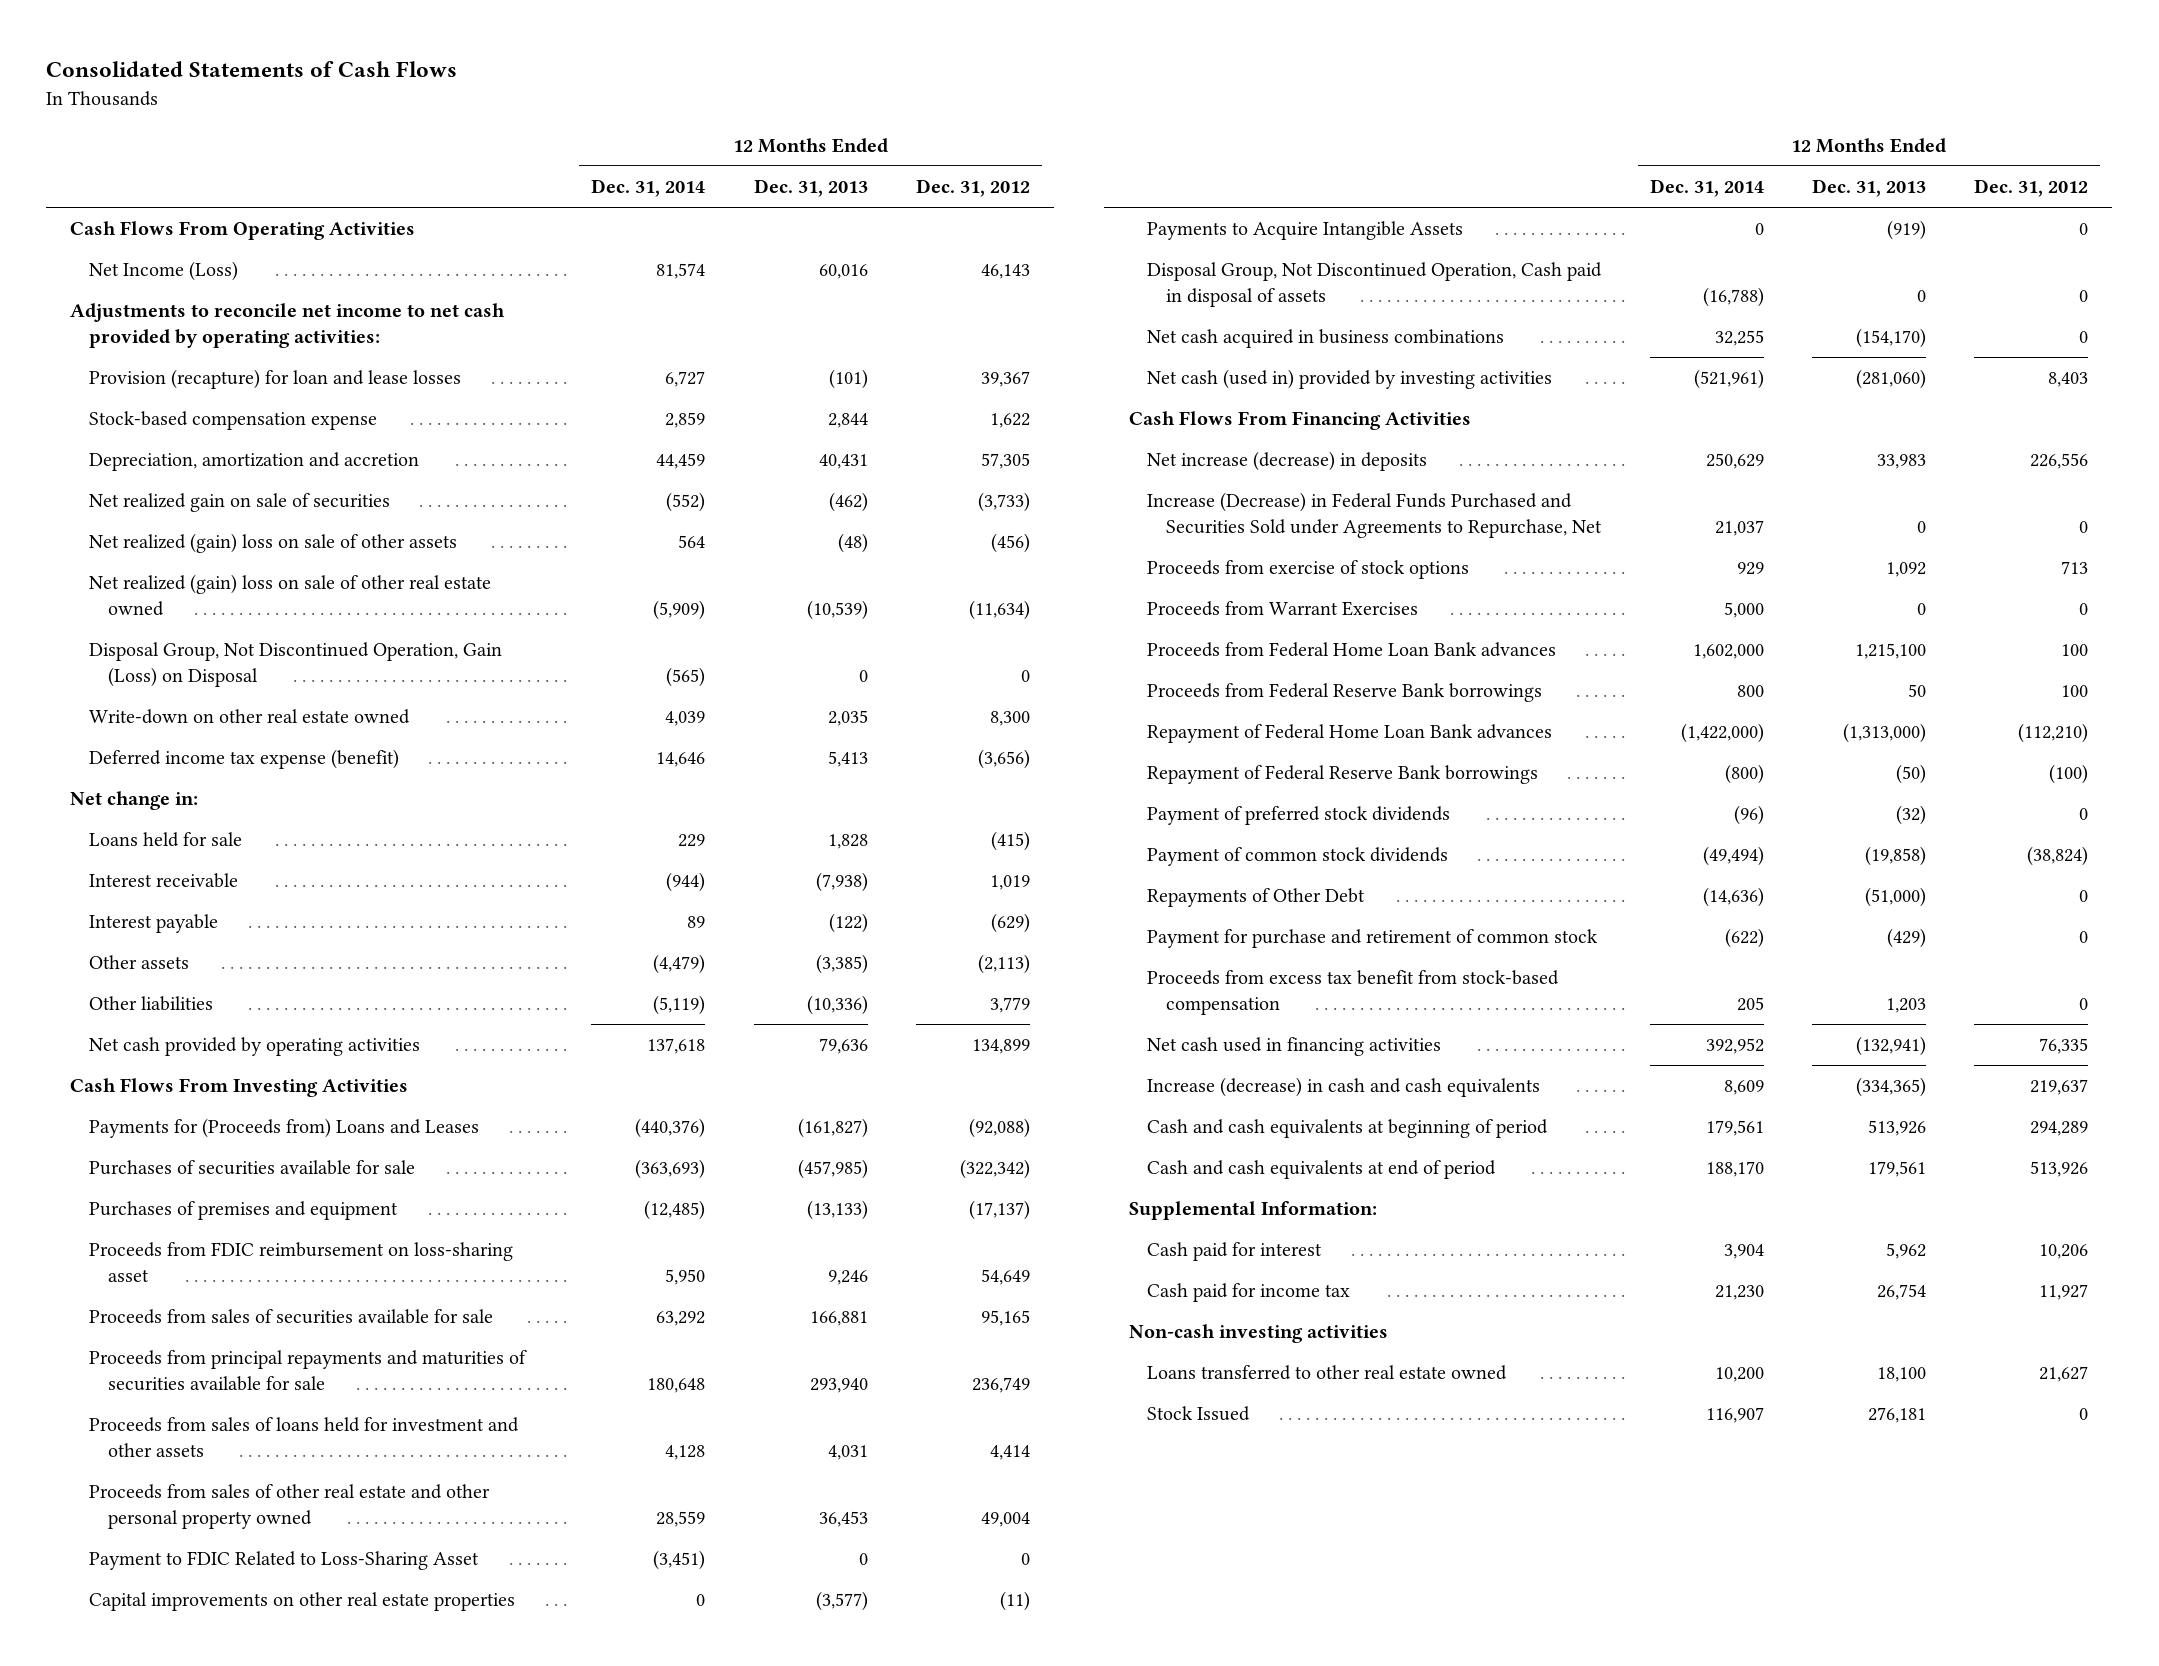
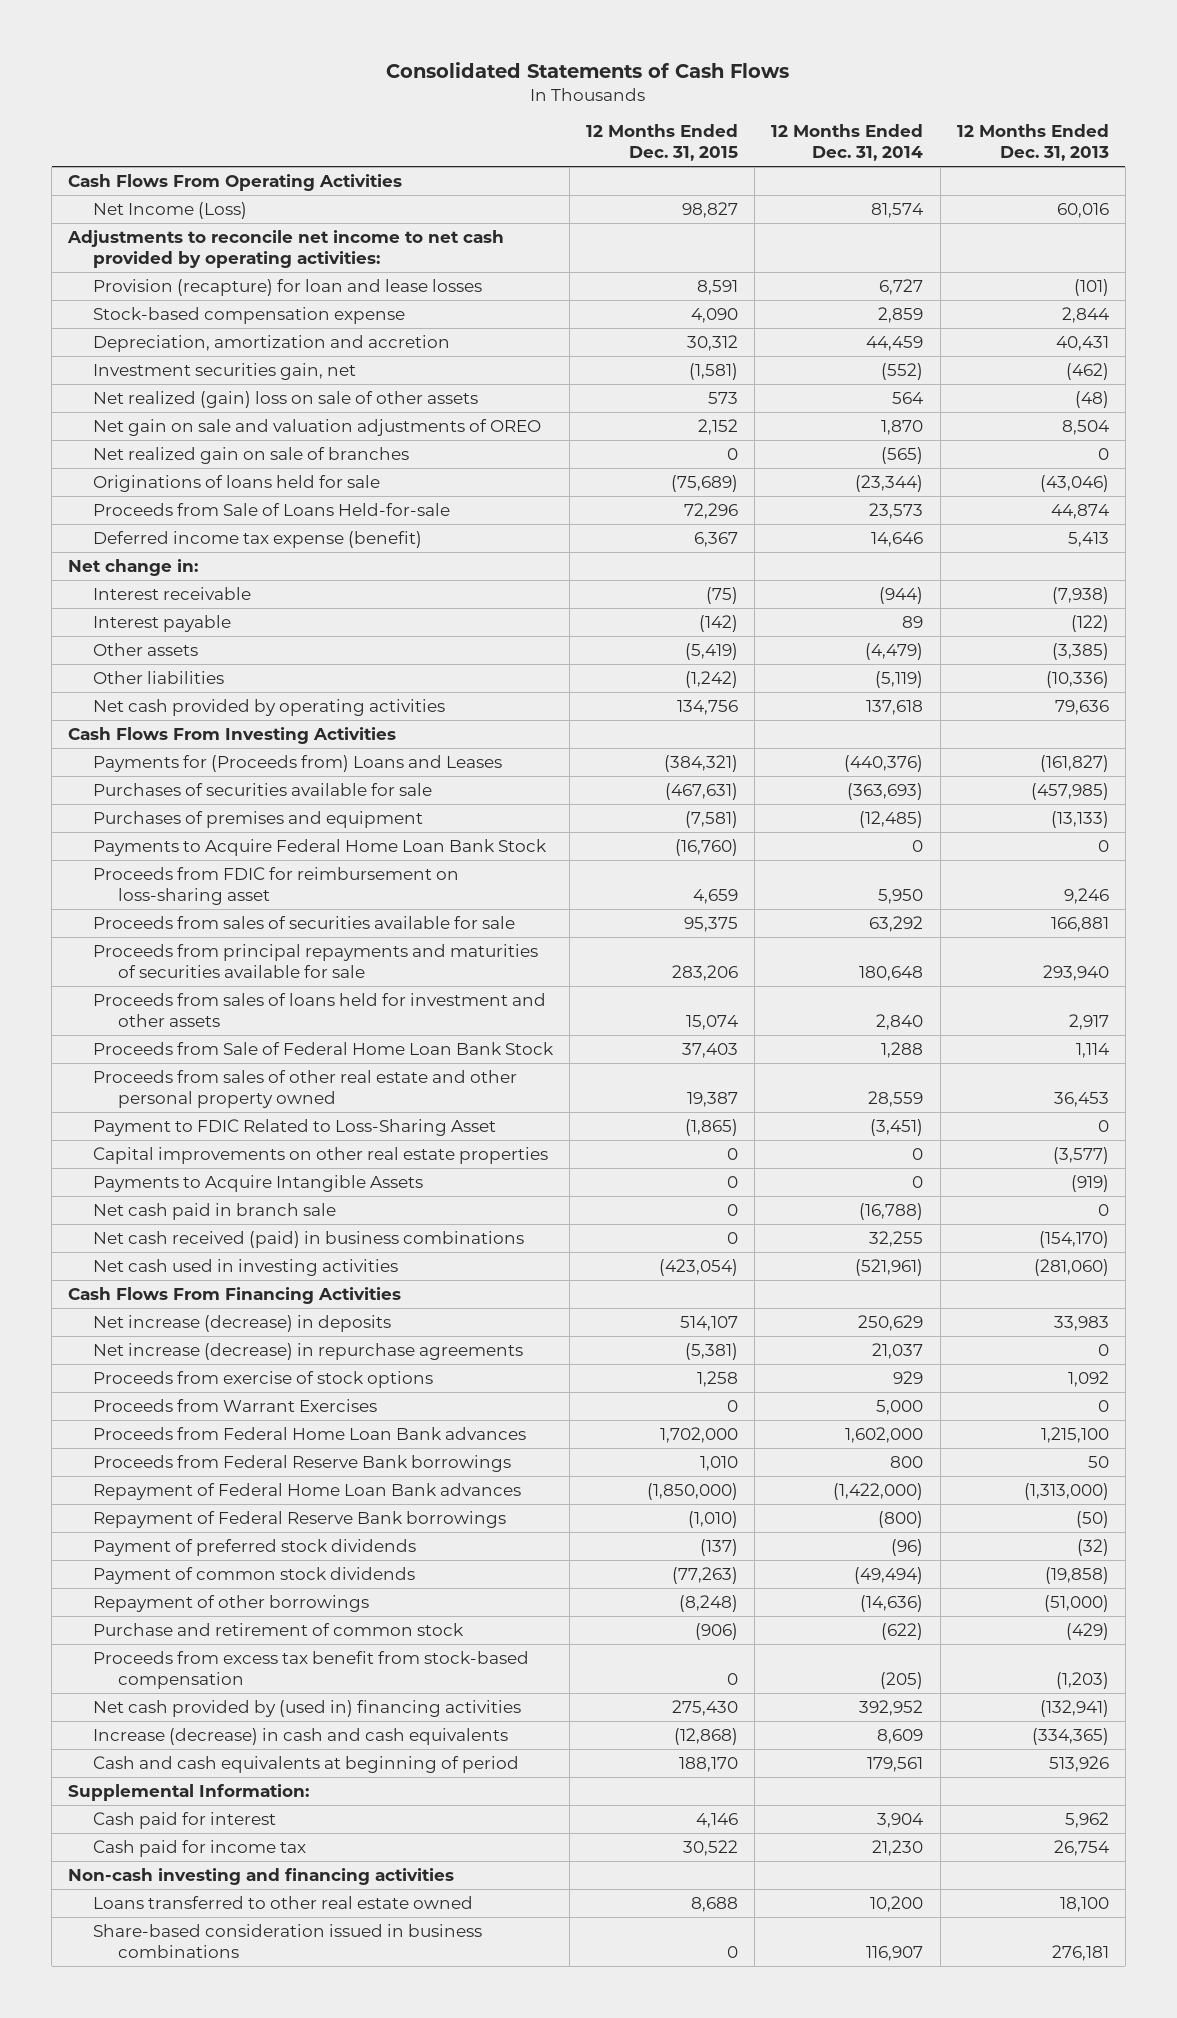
[915,178,1030,197] Dec. 31, 2012 -> none
none -> [586,124,739,162] 12 Months Ended Dec. 31, 2015
[88,493,390,513] Net realized gain on sale of securities -> [93,362,357,380] Investment securities gain, net
[88,574,491,616] Net realized (gain) loss on sale of other real estate owned -> none
[88,709,410,725] Write-down on other real estate owned -> none
none -> [93,418,542,436] Net gain on sale and valuation adjustments of OREO
[88,642,502,687] Disposal Group, Not Discontinued Operation, Gain (Loss) on Disposal -> [93,446,410,464] Net realized gain on sale of branches
none -> [93,474,381,492] Originations of loans held for sale
none -> [93,502,451,516] Proceeds from Sale of Loans Held-for-sale
[88,832,242,848] Loans held for sale -> none
none -> [93,838,548,856] Payments to Acquire Federal Home Loan Bank Stock
[88,1242,513,1282] Proceeds from FDIC reimbursement on loss-sharing asset -> [93,866,460,905] Proceeds from FDIC for reimbursement on loss-sharing asset
[665,1444,706,1460] 4,128 -> [876,1013,924,1030] 2,840
[827,1444,868,1460] 4,031 -> [1068,1013,1109,1030] 2,917
none -> [93,1041,555,1055] Proceeds from Sale of Federal Home Loan Bank Stock
[1147,262,1603,307] Disposal Group, Not Discontinued Operation, Cash paid in disposal of assets -> [93,1202,337,1220] Net cash paid in branch sale
[1147,329,1505,349] Net cash acquired in business combinations -> [93,1230,525,1248] Net cash received (paid) in business combinations
[1147,369,1553,390] Net cash (used in) provided by investing activities -> [93,1258,399,1276] Net cash used in investing activities
[1147,492,1602,538] Increase (Decrease) in Federal Funds Purchased and Securities Sold under Agreements to Repurchase, Net -> [93,1342,524,1360] Net increase (decrease) in repurchase agreements
[1147,888,1366,908] Repayments of Other Debt -> [93,1594,370,1612] Repayment of other borrowings
[1147,929,1599,949] Payment for purchase and retirement of common stock -> [93,1622,465,1636] Purchase and retirement of common stock
[1736,996,1764,1011] 205 -> [880,1671,924,1689] (205)
[1885,997,1926,1013] 1,203 -> [1055,1671,1109,1689] (1,203)
[1147,1037,1442,1057] Net cash used in financing activities -> [93,1699,522,1717] Net cash provided by (used in) financing activities
[1147,1160,1497,1180] Cash and cash equivalents at end of period -> none
[1128,1324,1388,1344] Non-cash investing activities -> [68,1867,455,1885] Non-cash investing and financing activities
[1147,1406,1251,1422] Stock Issued -> [93,1923,483,1958] Share-based consideration issued in business combinations

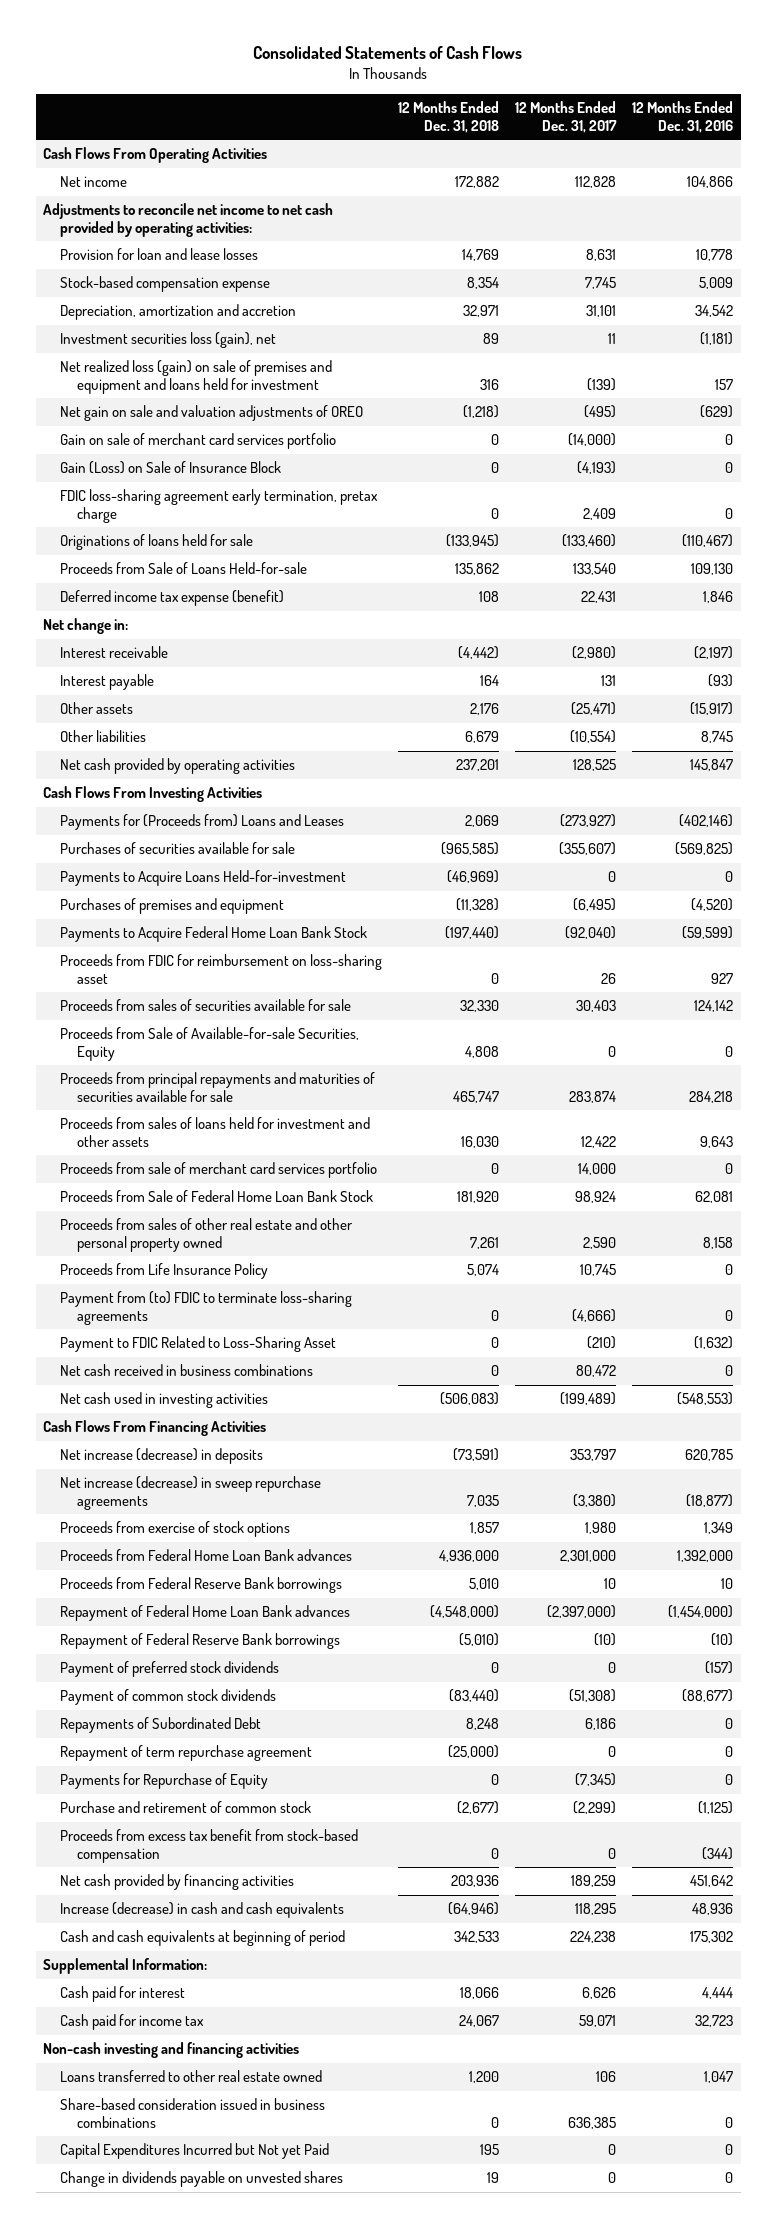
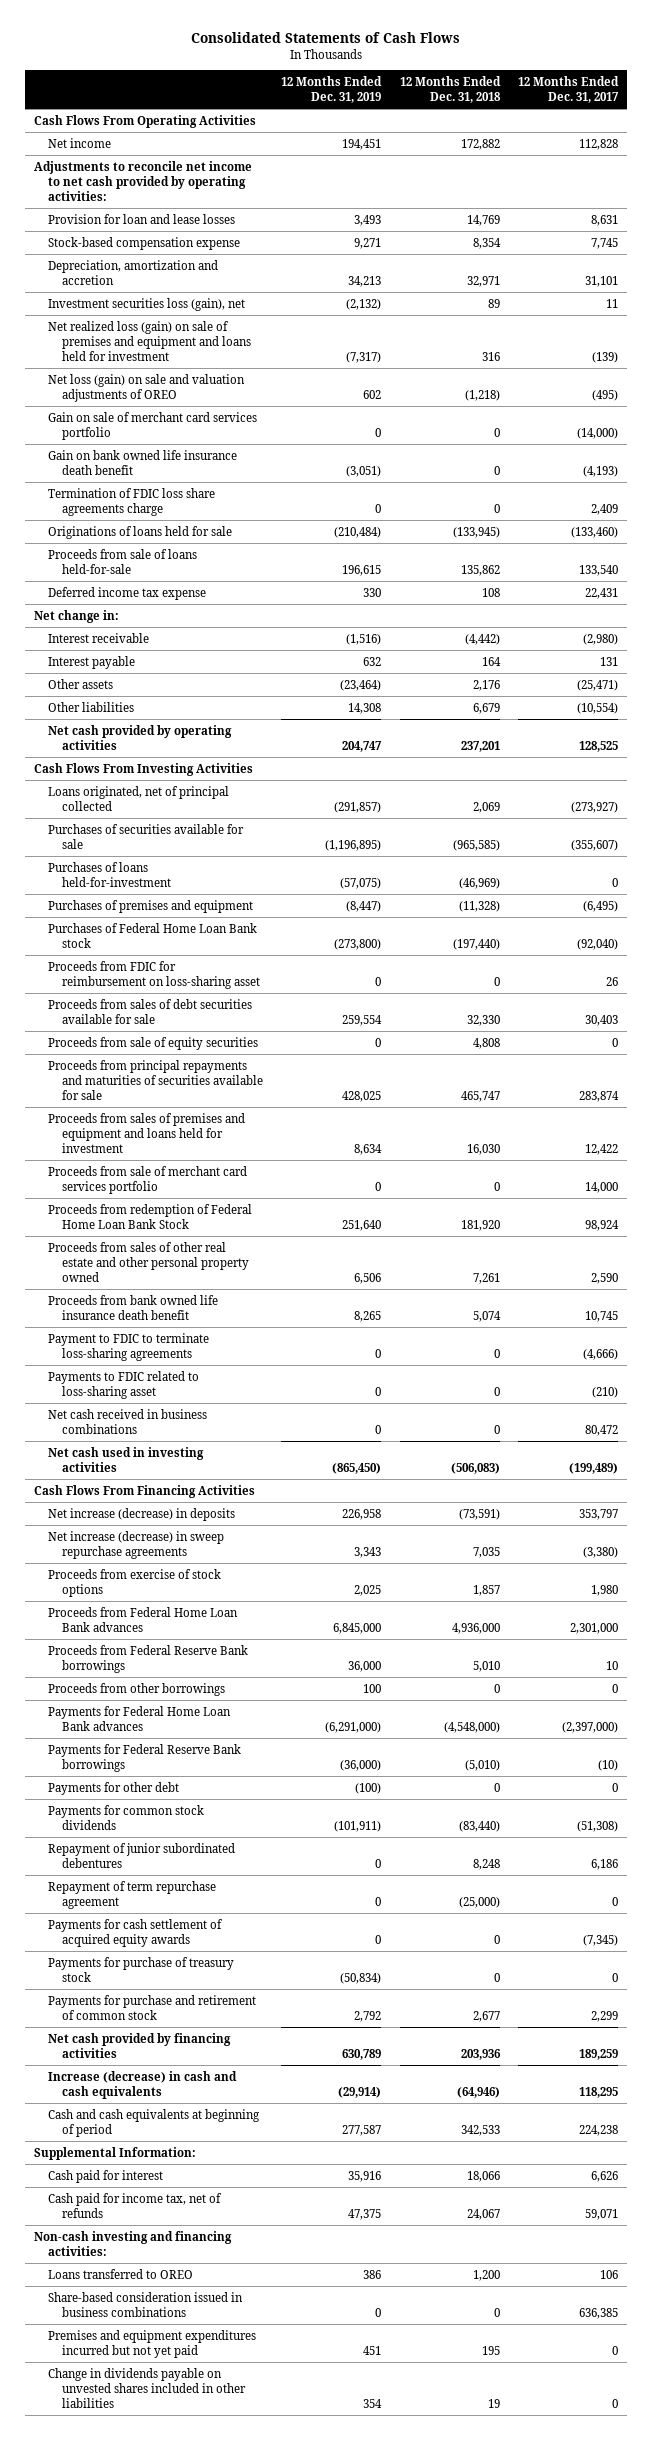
[632,100,734,133] 12 Months Ended Dec. 31, 2016 -> none
none -> [281,76,383,104] 12 Months Ended Dec. 31, 2019
[60,405,364,422] Net gain on sale and valuation adjustments of OREO -> [48,373,246,402] Net loss (gain) on sale and valuation adjustments of OREO
[60,461,282,475] Gain (Loss) on Sale of Insurance Block -> [48,449,238,475] Gain on bank owned life insurance death benefit
[60,489,379,524] FDIC loss-sharing agreement early termination, pretax charge -> [48,487,216,516] Termination of FDIC loss share agreements charge
[60,562,308,575] Proceeds from Sale of Loans Held-for-sale -> [48,548,198,574] Proceeds from sale of loans held-for-sale
[60,590,285,607] Deferred income tax expense (benefit) -> [48,586,207,600] Deferred income tax expense
[60,814,345,831] Payments for (Proceeds from) Loans and Leases -> [48,785,230,811] Loans originated, net of principal collected
[60,870,347,887] Payments to Acquire Loans Held-for-investment -> [48,861,172,887] Purchases of loans held-for-investment
[60,926,368,943] Payments to Acquire Federal Home Loan Bank Stock -> [48,922,258,948] Purchases of Federal Home Loan Bank stock
[60,999,352,1012] Proceeds from sales of securities available for sale -> [48,998,253,1024] Proceeds from sales of debt securities available for sale
[60,1027,360,1062] Proceeds from Sale of Available-for-sale Securities, Equity -> [48,1036,259,1050] Proceeds from sale of equity securities
[60,1117,371,1148] Proceeds from sales of loans held for investment and other assets -> [48,1112,246,1153] Proceeds from sales of premises and equipment and loans held for investment
[60,1190,374,1203] Proceeds from Sale of Federal Home Loan Bank Stock -> [48,1203,253,1229] Proceeds from redemption of Federal Home Loan Bank Stock
[60,1263,269,1280] Proceeds from Life Insurance Policy -> [48,1294,219,1320] Proceeds from bank owned life insurance death benefit
[60,1291,353,1326] Payment from (to) FDIC to terminate loss-sharing agreements -> [48,1332,210,1361] Payment to FDIC to terminate loss-sharing agreements
[60,1336,337,1353] Payment to FDIC Related to Loss-Sharing Asset -> [48,1370,200,1399] Payments to FDIC related to loss-sharing asset
[60,1661,280,1678] Payment of preferred stock dividends -> none
none -> [48,1682,226,1696] Proceeds from other borrowings
[60,1605,351,1622] Repayment of Federal Home Loan Bank advances -> [48,1705,232,1731] Payments for Federal Home Loan Bank advances
[60,1633,341,1650] Repayment of Federal Reserve Bank borrowings -> [48,1743,242,1772] Payments for Federal Reserve Bank borrowings
none -> [48,1781,180,1795] Payments for other debt
[60,1689,277,1706] Payment of common stock dividends -> [48,1804,205,1830] Payments for common stock dividends
[60,1717,262,1734] Repayments of Subordinated Debt -> [48,1842,236,1868] Repayment of junior subordinated debentures
[60,1829,359,1864] Proceeds from excess tax benefit from stock-based compensation -> none
[60,1773,269,1790] Payments for Repurchase of Equity -> [48,1918,224,1947] Payments for cash settlement of acquired equity awards
[60,1801,312,1814] Purchase and retirement of common stock -> [48,1956,235,1982] Payments for purchase of treasury stock
[457,1801,500,1815] (2,677) -> [493,1972,500,1982] 0
[573,1801,617,1815] (2,299) -> [612,1972,619,1982] 0
none -> [48,1994,257,2020] Payments for purchase and retirement of common stock
[60,2014,205,2031] Cash paid for income tax -> [48,2192,223,2218] Cash paid for income tax, net of refunds
[43,2042,300,2059] Non-cash investing and financing activities -> [33,2230,232,2256] Non-cash investing and financing activities:
[60,2070,323,2083] Loans transferred to other real estate owned -> [48,2268,194,2279] Loans transferred to OREO
[60,2143,330,2160] Capital Expenditures Incurred but Not yet Paid -> [48,2329,257,2358] Premises and equipment expenditures incurred but not yet paid
[60,2171,344,2188] Change in dividends payable on unvested shares -> [48,2367,247,2408] Change in dividends payable on unvested shares included in other liabilities

